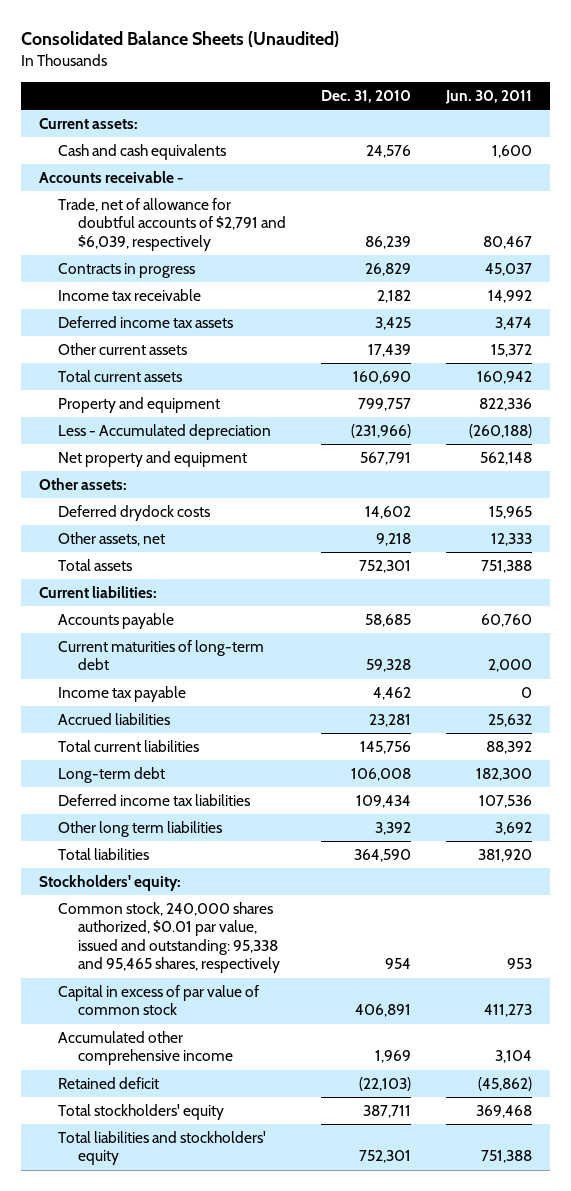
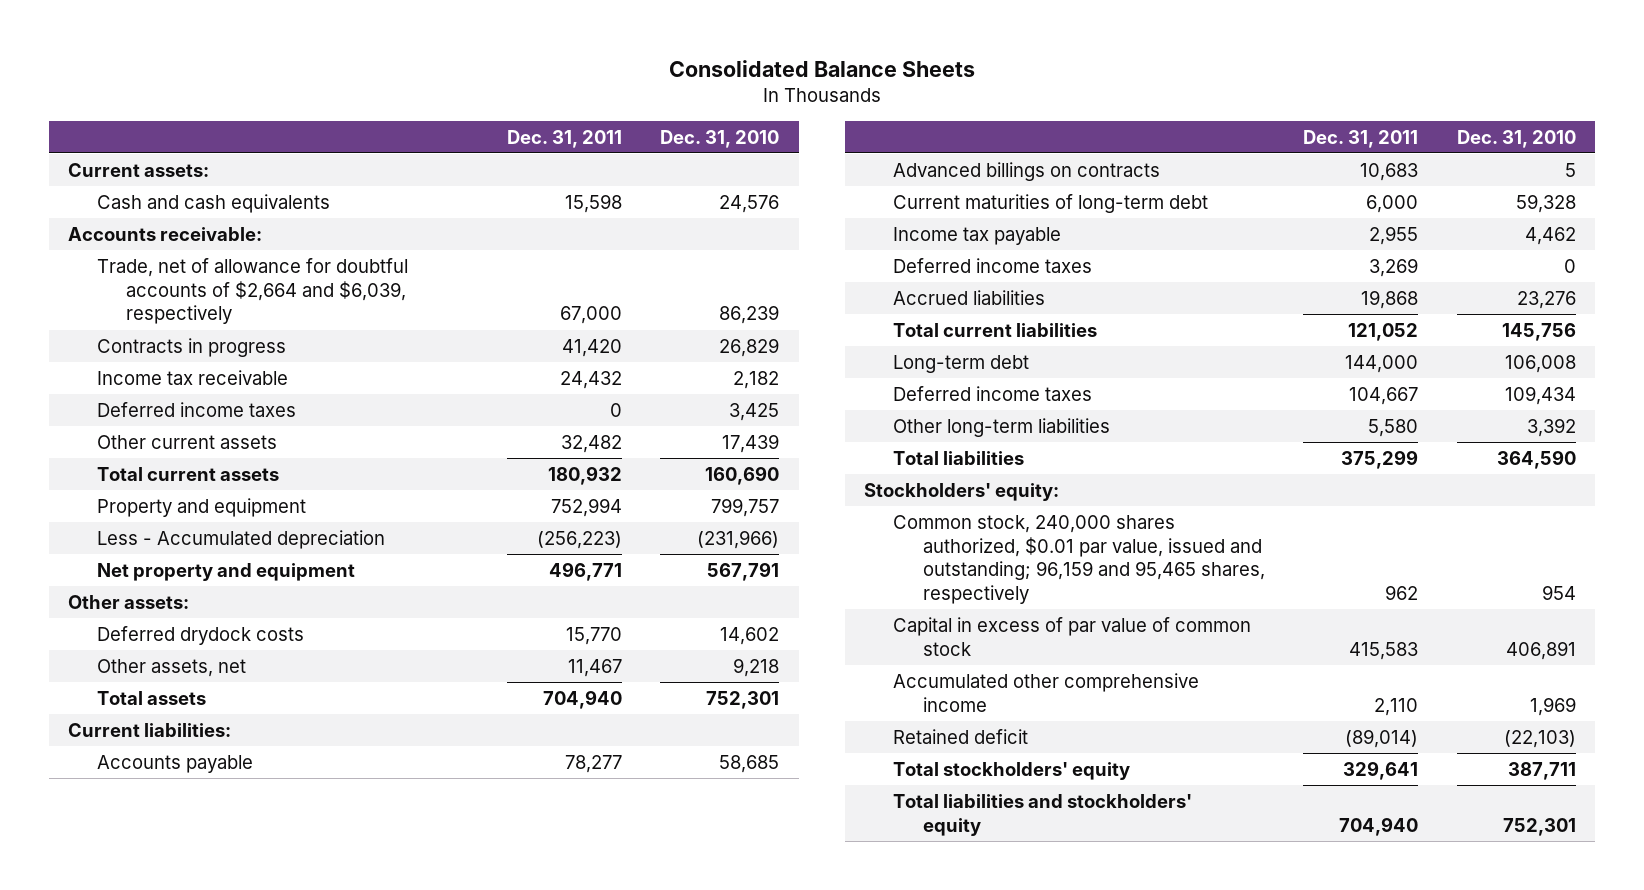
[21,31,340,48] Consolidated Balance Sheets (Unaudited) -> [668,60,975,78] Consolidated Balance Sheets
[445,89,533,104] Jun. 30, 2011 -> none
none -> [506,129,622,148] Dec. 31, 2011
[39,171,184,184] Accounts receivable - -> [67,226,262,241] Accounts receivable:
[58,198,286,251] Trade, net of allowance for doubtful accounts of $2,791 and $6,039, respectively -> [97,257,409,325] Trade, net of allowance for doubtful accounts of $2,664 and $6,039, respectively
[58,316,234,329] Deferred income tax assets -> [97,401,297,417] Deferred income taxes
none -> [893,161,1161,181] Advanced billings on contracts
none -> [893,257,1093,273] Deferred income taxes
[368,714,411,728] 23,281 -> [1516,290,1576,309] 23,276
[58,794,251,807] Deferred income tax liabilities -> [893,385,1093,401] Deferred income taxes
[58,821,223,838] Other long term liabilities -> [893,417,1111,437] Other long-term liabilities
[58,902,280,974] Common stock, 240,000 shares authorized, $0.01 par value, issued and outstanding: 95,338 and 95,465 shares, respectively -> [893,514,1265,604] Common stock, 240,000 shares authorized, $0.01 par value, issued and outstanding; 96,159 and 95,465 shares, respectively

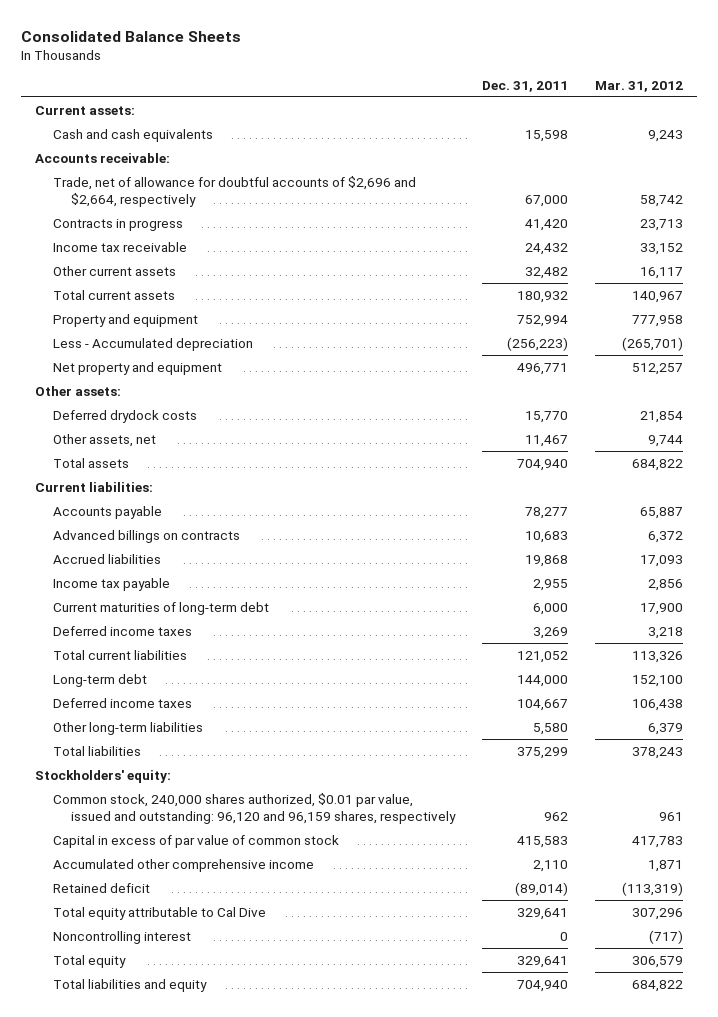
[660,129,780,148] Dec. 31, 2010 -> none
none -> [595,80,684,92] Mar. 31, 2012
[97,257,409,325] Trade, net of allowance for doubtful accounts of $2,664 and $6,039, respectively -> [52,175,416,207] Trade, net of allowance for doubtful accounts of $2,696 and $2,664, respectively
[97,401,297,417] Deferred income taxes -> none
[893,289,1046,305] Accrued liabilities -> [52,553,161,564] Accrued liabilities
[893,193,1209,213] Current maturities of long-term debt -> [52,601,269,615] Current maturities of long-term debt
[893,514,1265,604] Common stock, 240,000 shares authorized, $0.01 par value, issued and outstanding; 96,159 and 95,465 shares, respectively -> [52,792,456,824] Common stock, 240,000 shares authorized, $0.01 par value, issued and outstanding: 96,120 and 96,159 shares, respectively
[893,761,1131,780] Total stockholders' equity -> [52,906,266,920] Total equity attributable to Cal Dive
none -> [52,930,191,944] Noncontrolling interest
none -> [52,954,126,968] Total equity
[893,793,1193,836] Total liabilities and stockholders' equity -> [52,978,207,992] Total liabilities and equity

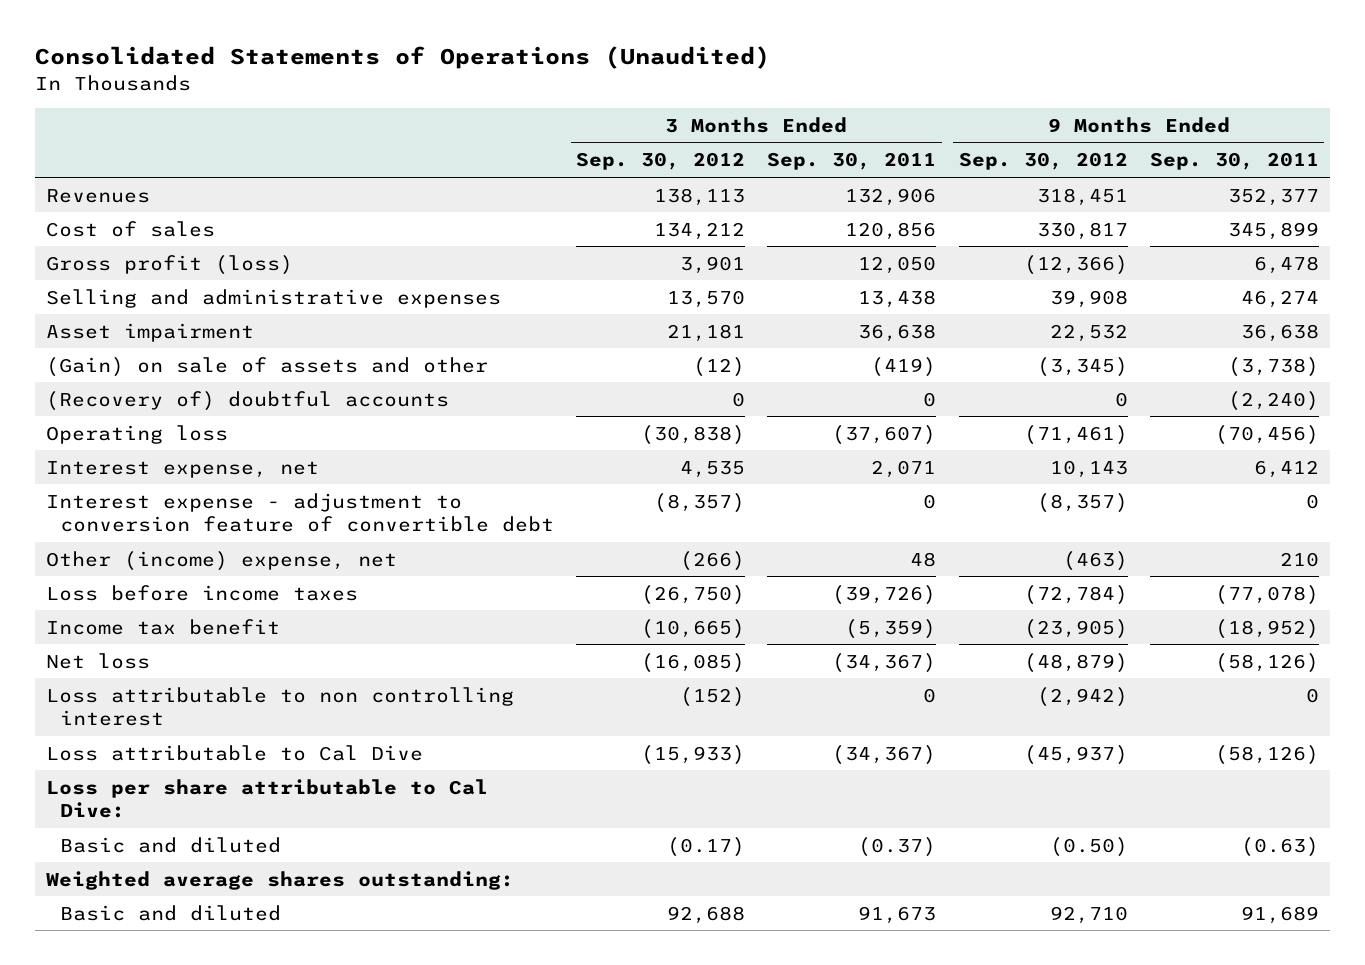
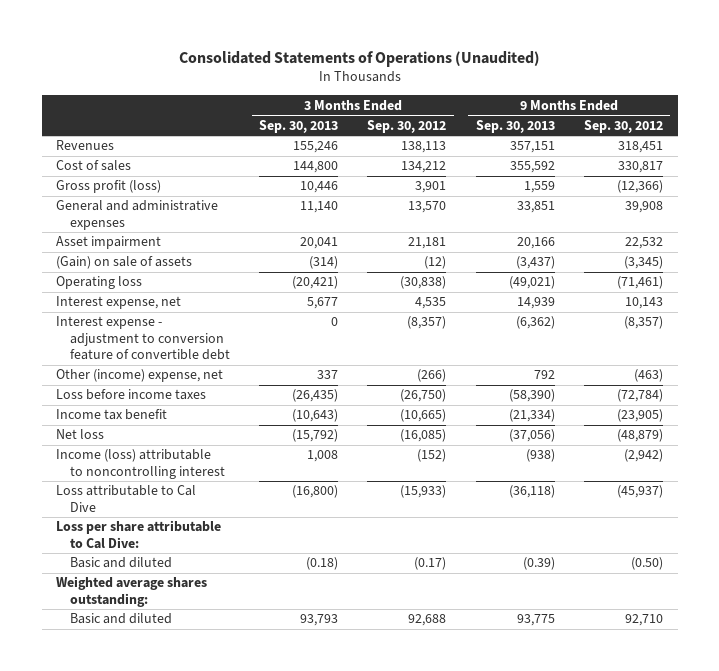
[767,152,937,171] Sep. 30, 2011 -> none
[1149,152,1319,171] Sep. 30, 2011 -> none
none -> [258,119,338,133] Sep. 30, 2013
none -> [475,119,555,133] Sep. 30, 2013
[46,288,502,308] Selling and administrative expenses -> [56,200,219,230] General and administrative expenses
[46,390,450,411] (Recovery of) doubtful accounts -> none
[46,356,489,377] (Gain) on sale of assets and other -> [56,256,193,270] (Gain) on sale of assets
[46,686,515,726] Loss attributable to non controlling interest -> [56,449,225,479] Income (loss) attributable to noncontrolling interest

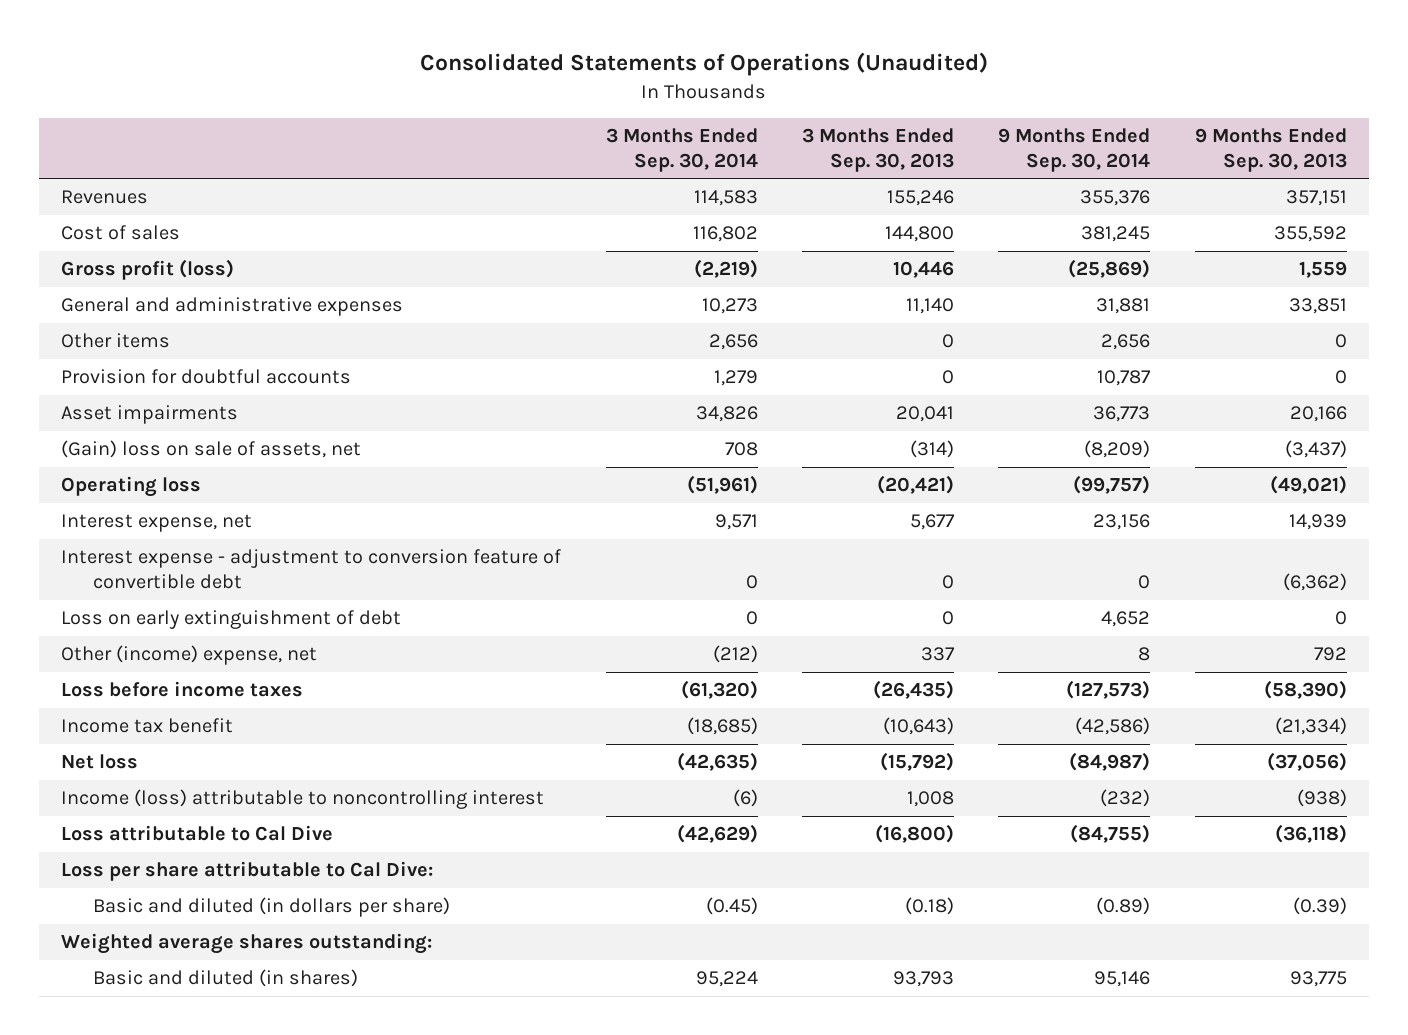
[367,119,447,133] Sep. 30, 2012 -> none
[583,119,663,133] Sep. 30, 2012 -> none
none -> [605,128,758,172] 3 Months Ended Sep. 30, 2014
none -> [998,128,1151,172] 9 Months Ended Sep. 30, 2014
none -> [61,333,171,349] Other items
none -> [61,369,352,385] Provision for doubtful accounts
[56,236,162,250] Asset impairment -> [61,405,239,425] Asset impairments
[56,256,193,270] (Gain) on sale of assets -> [61,440,362,459] (Gain) loss on sale of assets, net
none -> [61,610,402,630] Loss on early extinguishment of debt
[69,557,172,569] Basic and diluted -> [92,897,450,918] Basic and diluted (in dollars per share)
[69,613,172,625] Basic and diluted -> [92,969,358,988] Basic and diluted (in shares)

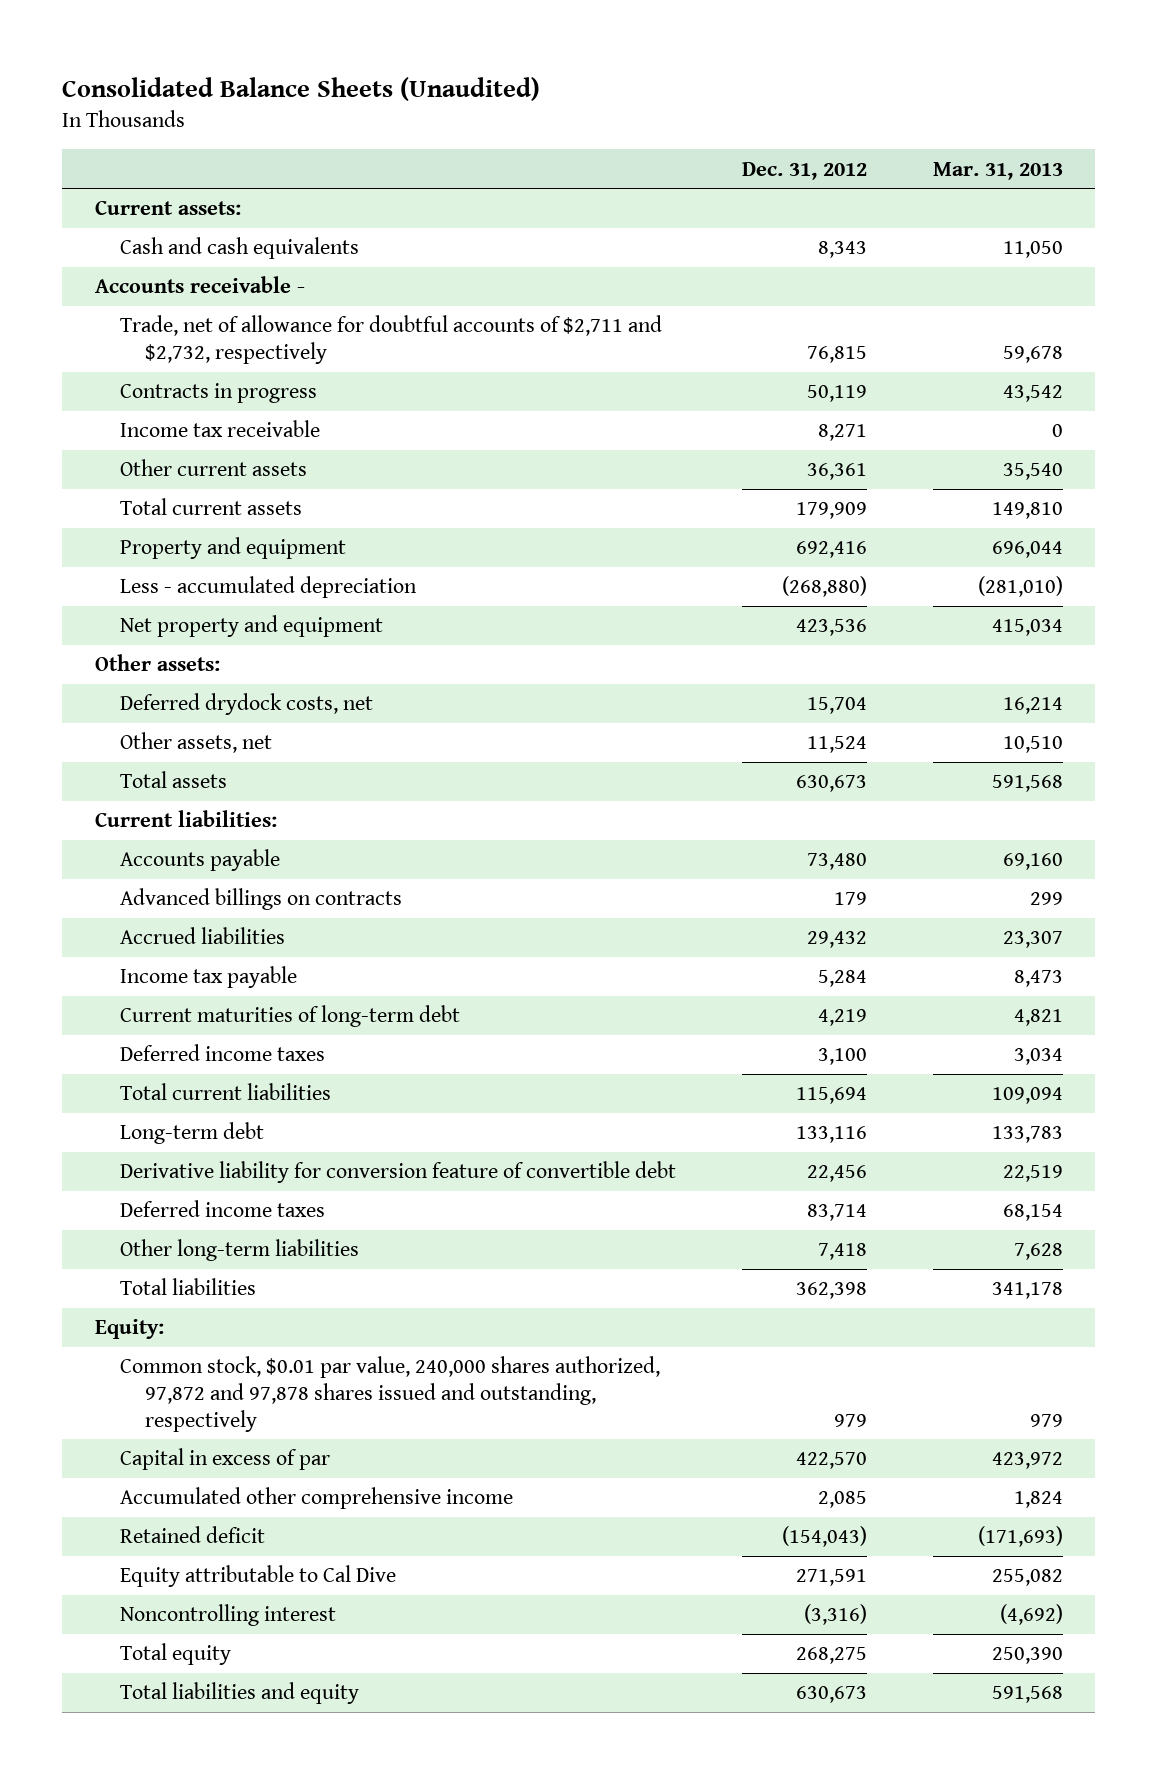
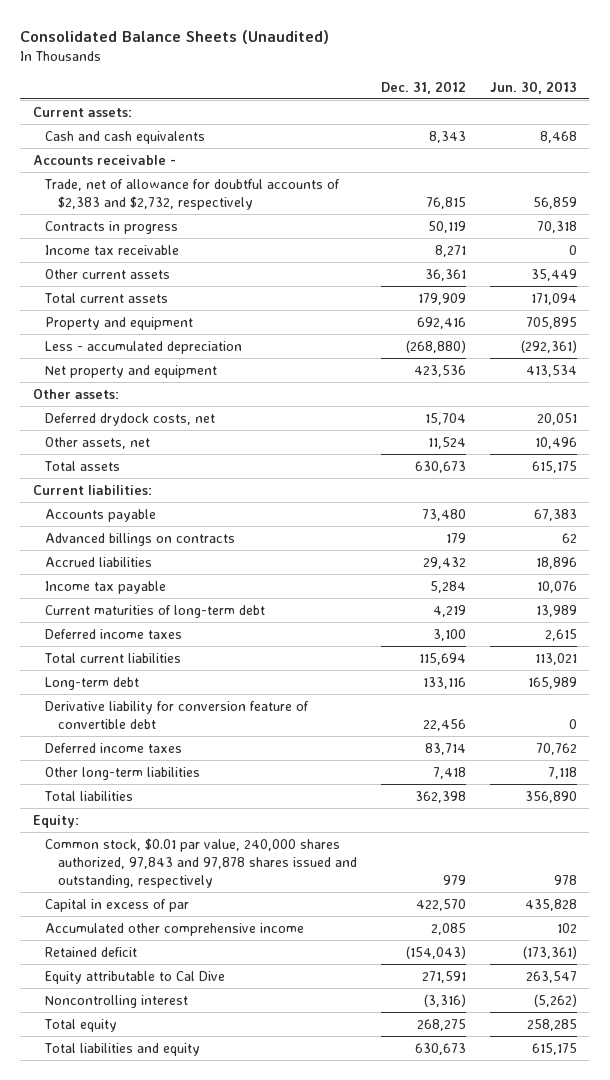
[932,161,1063,180] Mar. 31, 2013 -> none
none -> [490,80,578,94] Jun. 30, 2013
[120,315,663,365] Trade, net of allowance for doubtful accounts of $2,711 and $2,732, respectively -> [44,178,341,210] Trade, net of allowance for doubtful accounts of $2,383 and $2,732, respectively
[120,1356,661,1432] Common stock, $0.01 par value, 240,000 shares authorized, 97,872 and 97,878 shares issued and outstanding, respectively -> [45,837,358,888] Common stock, $0.01 par value, 240,000 shares authorized, 97,843 and 97,878 shares issued and outstanding, respectively

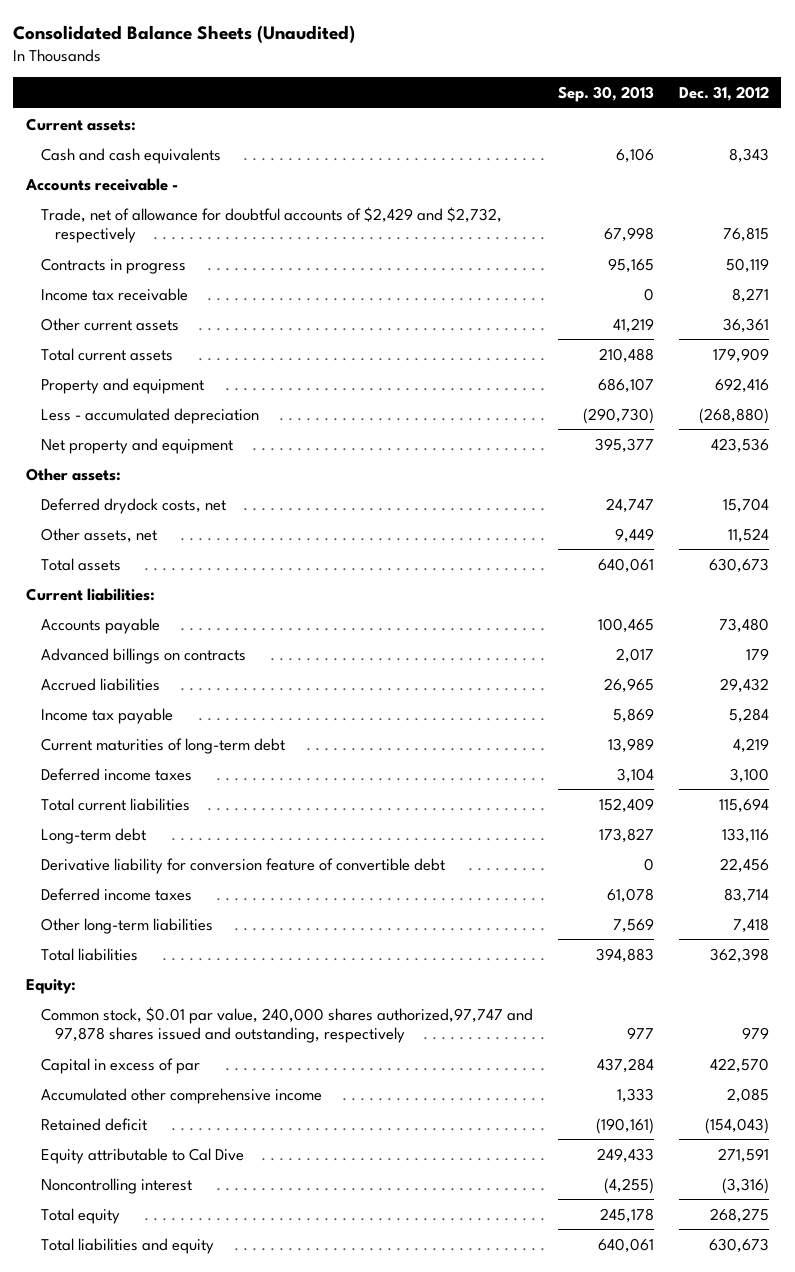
[490,80,578,94] Jun. 30, 2013 -> none
none -> [557,86,654,103] Sep. 30, 2013
[44,178,341,210] Trade, net of allowance for doubtful accounts of $2,383 and $2,732, respectively -> [40,206,502,243] Trade, net of allowance for doubtful accounts of $2,429 and $2,732, respectively
[45,837,358,888] Common stock, $0.01 par value, 240,000 shares authorized, 97,843 and 97,878 shares issued and outstanding, respectively -> [40,1006,533,1043] Common stock, $0.01 par value, 240,000 shares authorized,97,747 and 97,878 shares issued and outstanding, respectively

